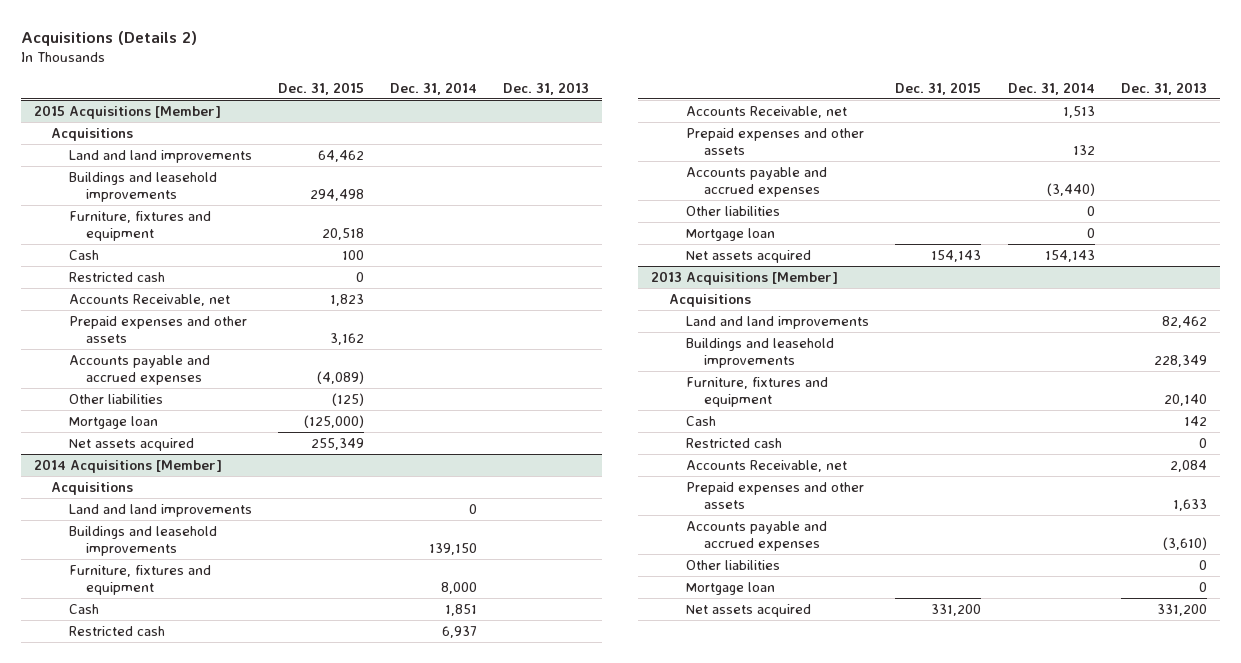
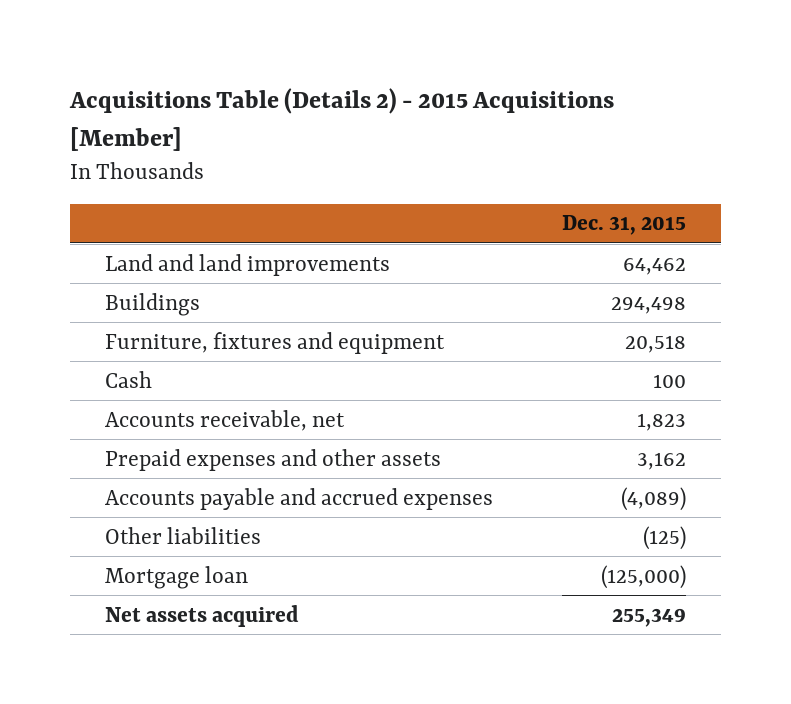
[20,30,197,46] Acquisitions (Details 2) -> [69,88,615,152] Acquisitions Table (Details 2) - 2015 Acquisitions [Member]
[389,81,477,95] Dec. 31, 2014 -> none
[503,81,590,95] Dec. 31, 2013 -> none
[33,104,221,119] 2015 Acquisitions [Member] -> none
[51,127,134,141] Acquisitions -> none
[68,171,217,203] Buildings and leasehold improvements -> [104,292,200,316] Buildings
[68,271,165,282] Restricted cash -> none
[68,293,230,306] Accounts Receivable, net -> [104,409,345,431] Accounts receivable, net
[33,458,222,473] 2014 Acquisitions [Member] -> none
[51,481,134,495] Acquisitions -> none
[68,503,252,517] Land and land improvements -> none
[68,525,217,557] Buildings and leasehold improvements -> none
[68,564,211,596] Furniture, fixtures and equipment -> none
[68,603,99,614] Cash -> none
[68,625,165,636] Restricted cash -> none
[686,105,848,118] Accounts Receivable, net -> none
[686,127,865,156] Prepaid expenses and other assets -> none
[686,166,828,198] Accounts payable and accrued expenses -> none
[686,205,781,216] Other liabilities -> none
[686,227,776,241] Mortgage loan -> none
[686,249,812,263] Net assets acquired -> none
[651,270,839,285] 2013 Acquisitions [Member] -> none
[668,293,751,307] Acquisitions -> none
[686,315,870,329] Land and land improvements -> none
[686,337,835,369] Buildings and leasehold improvements -> none
[686,376,829,408] Furniture, fixtures and equipment -> none
[686,415,717,426] Cash -> none
[686,437,783,448] Restricted cash -> none
[686,459,848,472] Accounts Receivable, net -> none
[686,481,865,510] Prepaid expenses and other assets -> none
[686,520,828,552] Accounts payable and accrued expenses -> none
[686,559,781,570] Other liabilities -> none
[686,581,776,595] Mortgage loan -> none
[686,603,812,617] Net assets acquired -> none

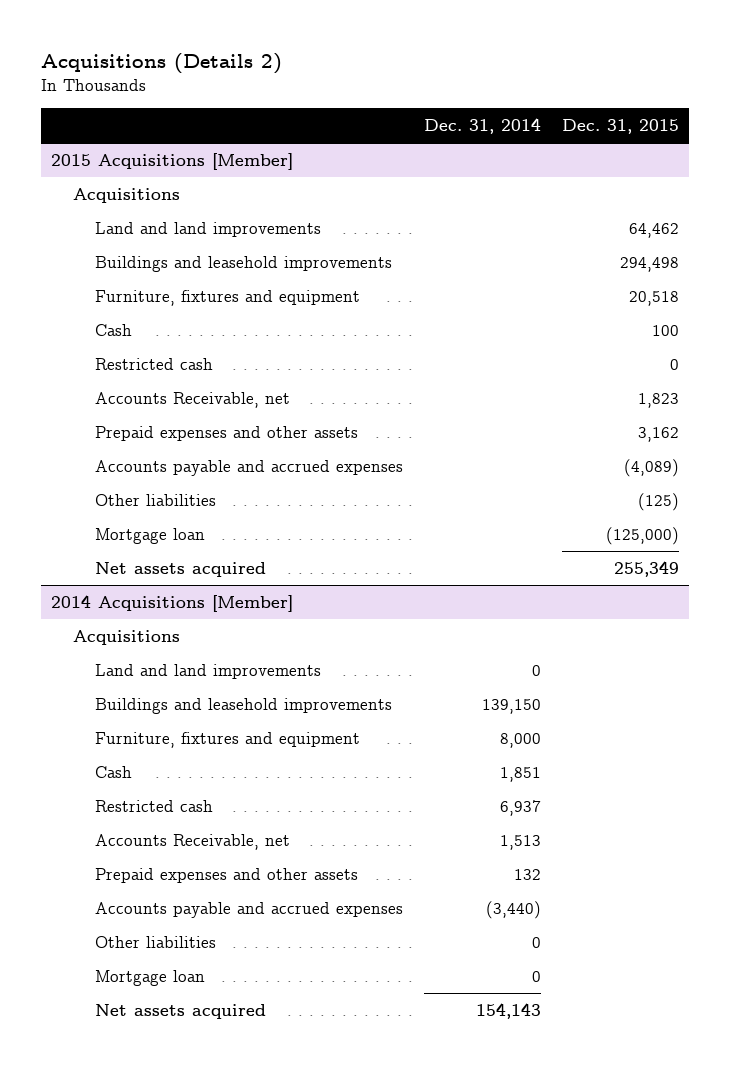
[69,88,615,152] Acquisitions Table (Details 2) - 2015 Acquisitions [Member] -> [40,52,282,74] Acquisitions (Details 2)
none -> [423,117,541,134] Dec. 31, 2014
none -> [51,153,294,171] 2015 Acquisitions [Member]
none -> [73,188,181,204] Acquisitions
[104,292,200,316] Buildings -> [95,256,393,273] Buildings and leasehold improvements
none -> [95,358,214,371] Restricted cash
[104,409,345,431] Accounts receivable, net -> [95,392,291,409] Accounts Receivable, net
none -> [51,595,294,613] 2014 Acquisitions [Member]
none -> [73,630,181,646] Acquisitions
none -> [95,664,322,680] Land and land improvements
none -> [95,698,393,715] Buildings and leasehold improvements
none -> [95,732,361,749] Furniture, fixtures and equipment
none -> [95,766,133,779] Cash
none -> [95,800,214,813] Restricted cash
none -> [95,834,291,851] Accounts Receivable, net
none -> [95,868,359,884] Prepaid expenses and other assets
none -> [95,902,404,919] Accounts payable and accrued expenses
none -> [95,936,217,949] Other liabilities
none -> [95,970,206,987] Mortgage loan
none -> [95,1004,267,1020] Net assets acquired

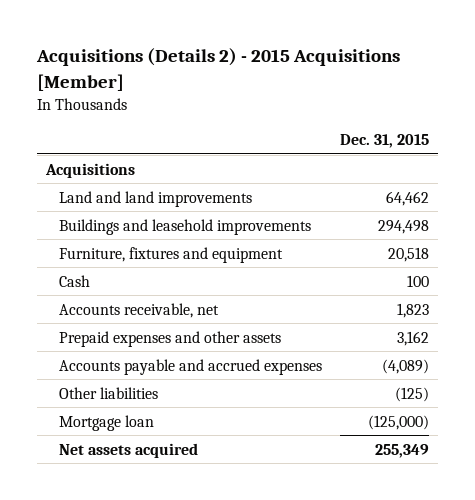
[40,52,282,74] Acquisitions (Details 2) -> [36,48,401,91] Acquisitions (Details 2) - 2015 Acquisitions [Member]
[423,117,541,134] Dec. 31, 2014 -> none
[51,153,294,171] 2015 Acquisitions [Member] -> none
[95,358,214,371] Restricted cash -> none
[95,392,291,409] Accounts Receivable, net -> [59,302,220,318] Accounts receivable, net
[51,595,294,613] 2014 Acquisitions [Member] -> none
[73,630,181,646] Acquisitions -> none
[95,664,322,680] Land and land improvements -> none
[95,698,393,715] Buildings and leasehold improvements -> none
[95,732,361,749] Furniture, fixtures and equipment -> none
[95,766,133,779] Cash -> none
[95,800,214,813] Restricted cash -> none
[95,834,291,851] Accounts Receivable, net -> none
[95,868,359,884] Prepaid expenses and other assets -> none
[95,902,404,919] Accounts payable and accrued expenses -> none
[95,936,217,949] Other liabilities -> none
[95,970,206,987] Mortgage loan -> none
[95,1004,267,1020] Net assets acquired -> none

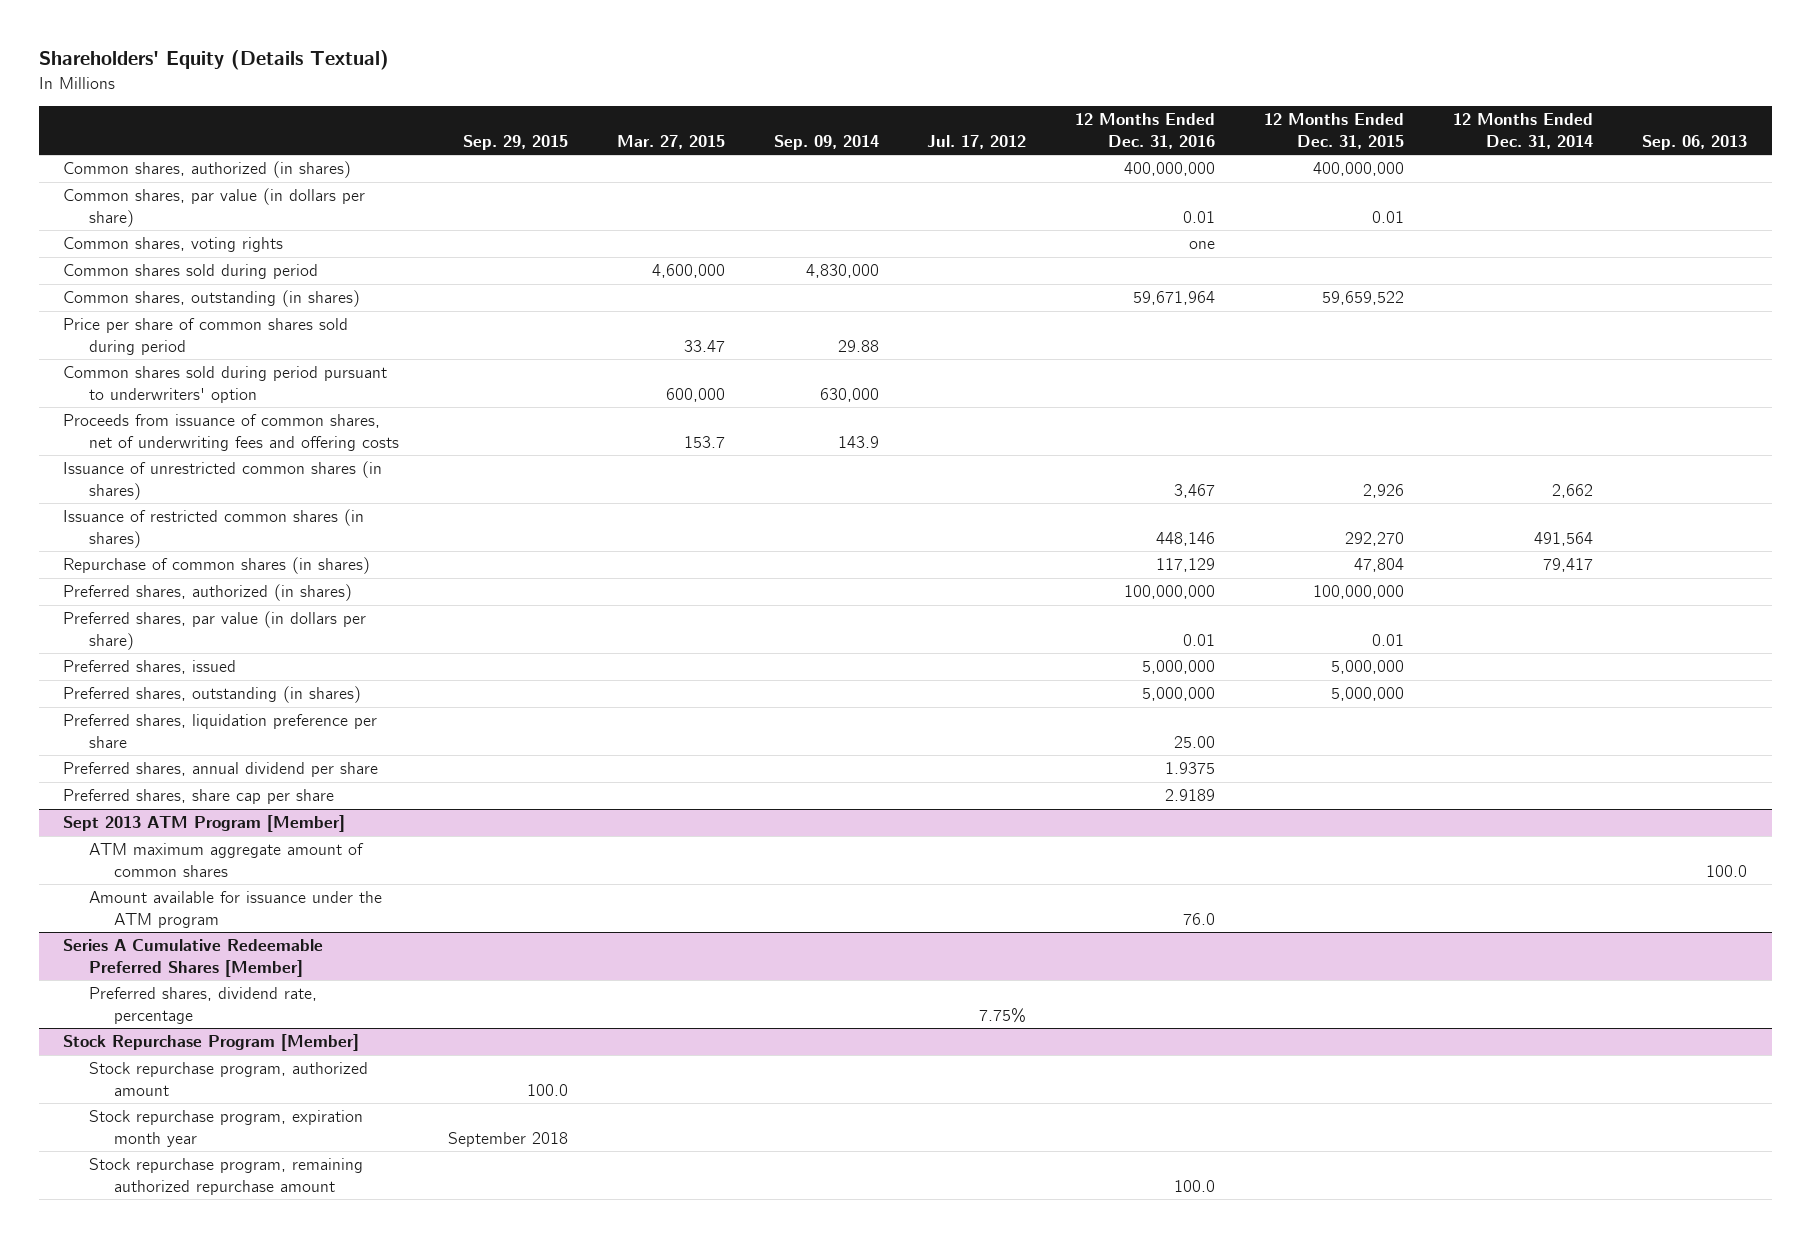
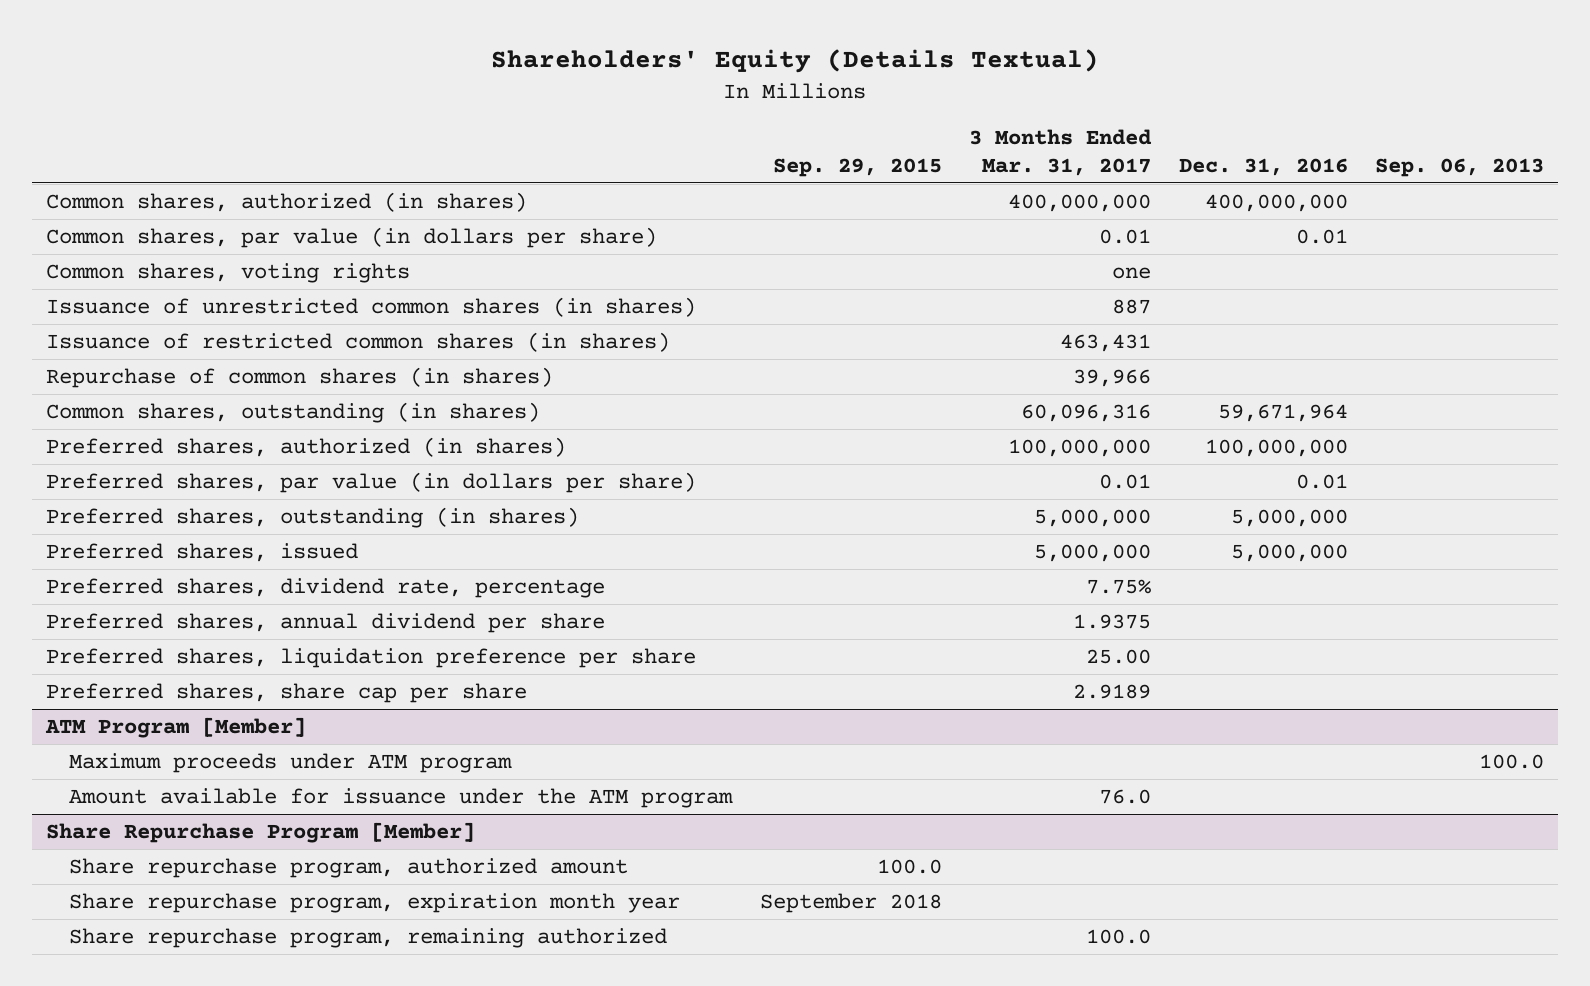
[616,134,725,149] Mar. 27, 2015 -> none
[773,134,879,150] Sep. 09, 2014 -> none
[927,134,1027,149] Jul. 17, 2012 -> none
[1075,113,1216,149] 12 Months Ended Dec. 31, 2016 -> none
[1264,113,1405,149] 12 Months Ended Dec. 31, 2015 -> none
[1453,113,1594,149] 12 Months Ended Dec. 31, 2014 -> none
none -> [969,128,1153,177] 3 Months Ended Mar. 31, 2017
none -> [1178,158,1348,177] Dec. 31, 2016
[63,264,319,280] Common shares sold during period -> none
[63,318,349,356] Price per share of common shares sold during period -> none
[63,366,388,404] Common shares sold during period pursuant to underwriters' option -> none
[63,414,399,452] Proceeds from issuance of common shares, net of underwriting fees and offering costs -> none
[63,290,361,308] Common shares, outstanding (in shares) -> [45,401,540,423] Common shares, outstanding (in shares)
[63,660,237,675] Preferred shares, issued -> [45,542,358,562] Preferred shares, issued
none -> [45,577,605,598] Preferred shares, dividend rate, percentage
[63,714,378,749] Preferred shares, liquidation preference per share -> [45,647,696,668] Preferred shares, liquidation preference per share
[63,815,346,833] Sept 2013 ATM Program [Member] -> none
[88,843,364,878] ATM maximum aggregate amount of common shares -> none
[88,891,382,929] Amount available for issuance under the ATM program -> none
[63,939,324,978] Series A Cumulative Redeemable Preferred Shares [Member] -> none
[88,987,317,1025] Preferred shares, dividend rate, percentage -> none
none -> [44,716,306,738] ATM Program [Member]
none -> [69,752,513,773] Maximum proceeds under ATM program
none -> [69,787,734,808] Amount available for issuance under the ATM program
[63,1034,360,1052] Stock Repurchase Program [Member] -> [45,821,475,843] Share Repurchase Program [Member]
[88,1062,368,1097] Stock repurchase program, authorized amount -> [69,857,629,878] Share repurchase program, authorized amount
[88,1110,363,1148] Stock repurchase program, expiration month year -> [69,892,681,913] Share repurchase program, expiration month year
[88,1158,363,1196] Stock repurchase program, remaining authorized repurchase amount -> [69,927,668,948] Share repurchase program, remaining authorized

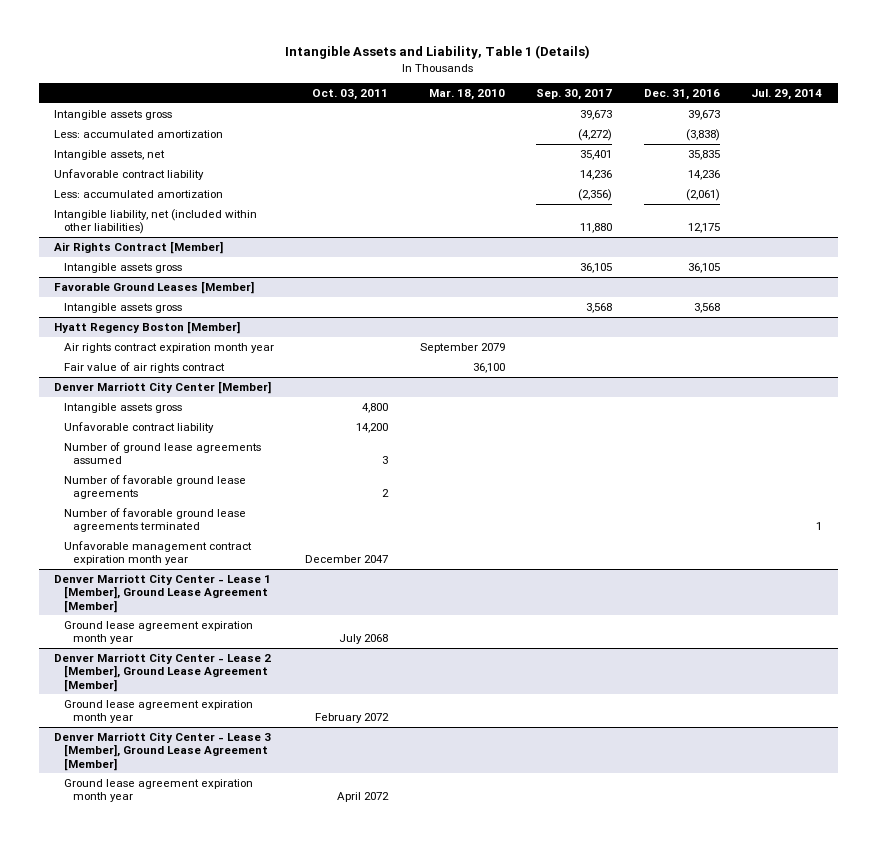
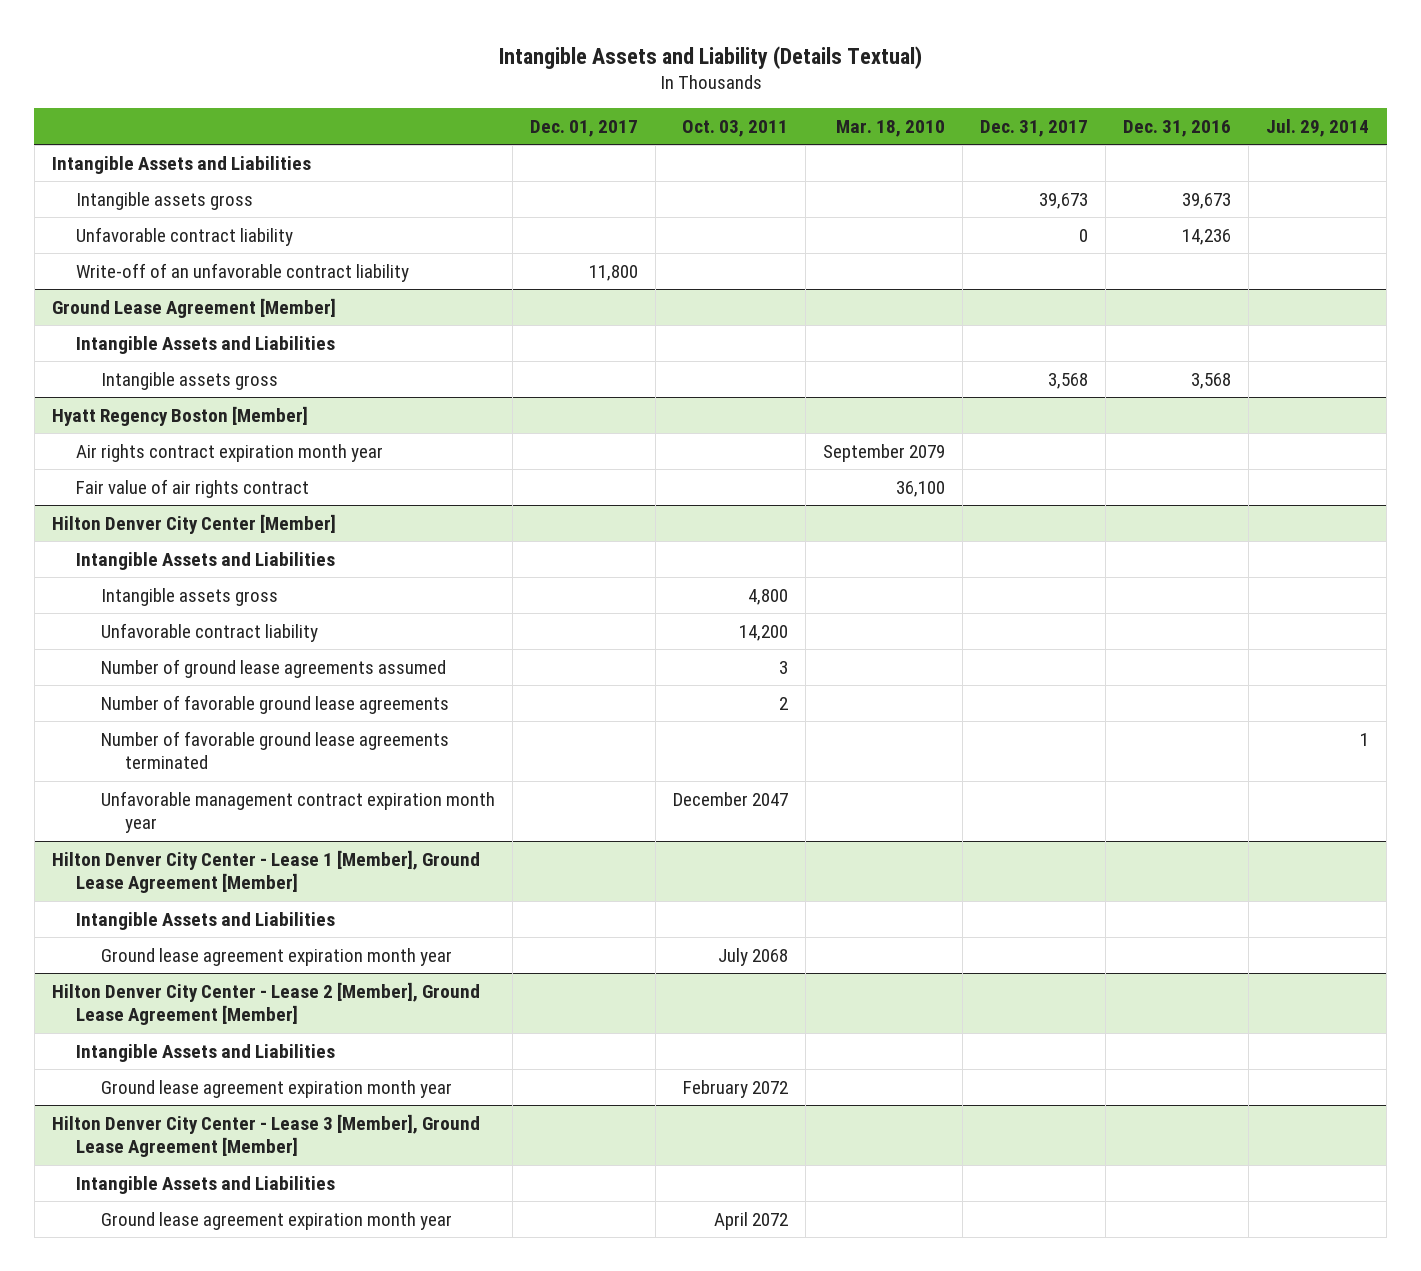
[285,45,591,60] Intangible Assets and Liability, Table 1 (Details) -> [498,45,922,69] Intangible Assets and Liability (Details Textual)
[536,88,613,100] Sep. 30, 2017 -> none
none -> [529,119,638,137] Dec. 01, 2017
none -> [980,119,1089,137] Dec. 31, 2017
none -> [51,155,311,174] Intangible Assets and Liabilities
[54,129,224,138] Less: accumulated amortization -> none
[54,149,166,160] Intangible assets, net -> none
[54,189,224,198] Less: accumulated amortization -> none
[54,208,258,235] Intangible liability, net (included within other liabilities) -> none
[54,240,224,254] Air Rights Contract [Member] -> none
[63,262,182,273] Intangible assets gross -> none
none -> [76,262,410,282] Write-off of an unfavorable contract liability
[54,280,255,294] Favorable Ground Leases [Member] -> [51,297,336,318] Ground Lease Agreement [Member]
none -> [76,335,336,354] Intangible Assets and Liabilities
[54,380,272,394] Denver Marriott City Center [Member] -> [51,513,336,534] Hilton Denver City Center [Member]
none -> [76,551,336,570] Intangible Assets and Liabilities
[54,573,272,613] Denver Marriott City Center - Lease 1 [Member], Ground Lease Agreement [Member] -> [51,849,480,894] Hilton Denver City Center - Lease 1 [Member], Ground Lease Agreement [Member]
none -> [76,911,336,930] Intangible Assets and Liabilities
[54,652,272,692] Denver Marriott City Center - Lease 2 [Member], Ground Lease Agreement [Member] -> [51,981,480,1026] Hilton Denver City Center - Lease 2 [Member], Ground Lease Agreement [Member]
none -> [76,1043,336,1062] Intangible Assets and Liabilities
[54,731,272,771] Denver Marriott City Center - Lease 3 [Member], Ground Lease Agreement [Member] -> [51,1113,480,1158] Hilton Denver City Center - Lease 3 [Member], Ground Lease Agreement [Member]
none -> [76,1175,336,1194] Intangible Assets and Liabilities

